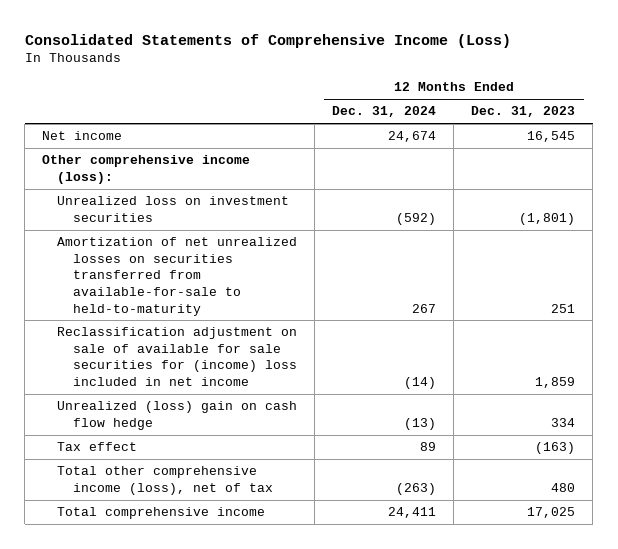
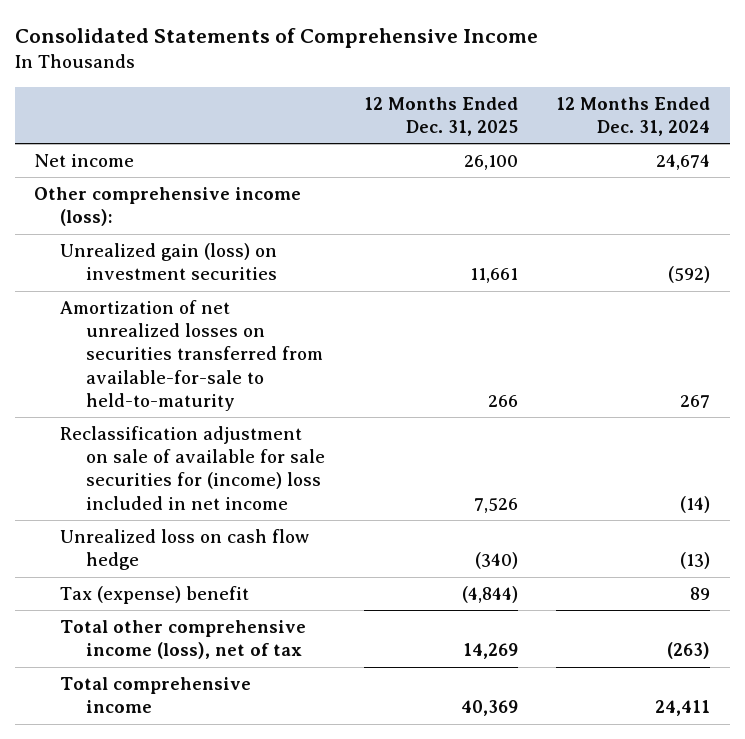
[24,33,511,48] Consolidated Statements of Comprehensive Income (Loss) -> [14,28,538,49] Consolidated Statements of Comprehensive Income
[471,106,576,118] Dec. 31, 2023 -> none
none -> [363,96,518,136] 12 Months Ended Dec. 31, 2025
[57,196,290,222] Unrealized loss on investment securities -> [60,243,278,281] Unrealized gain (loss) on investment securities
[57,401,298,430] Unrealized (loss) gain on cash flow hedge -> [60,529,310,571] Unrealized loss on cash flow hedge
[57,442,138,452] Tax effect -> [60,586,250,605] Tax (expense) benefit

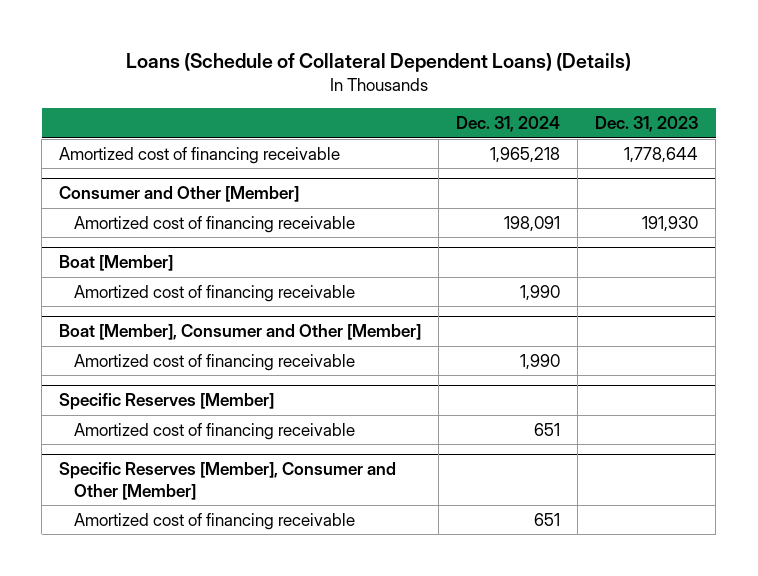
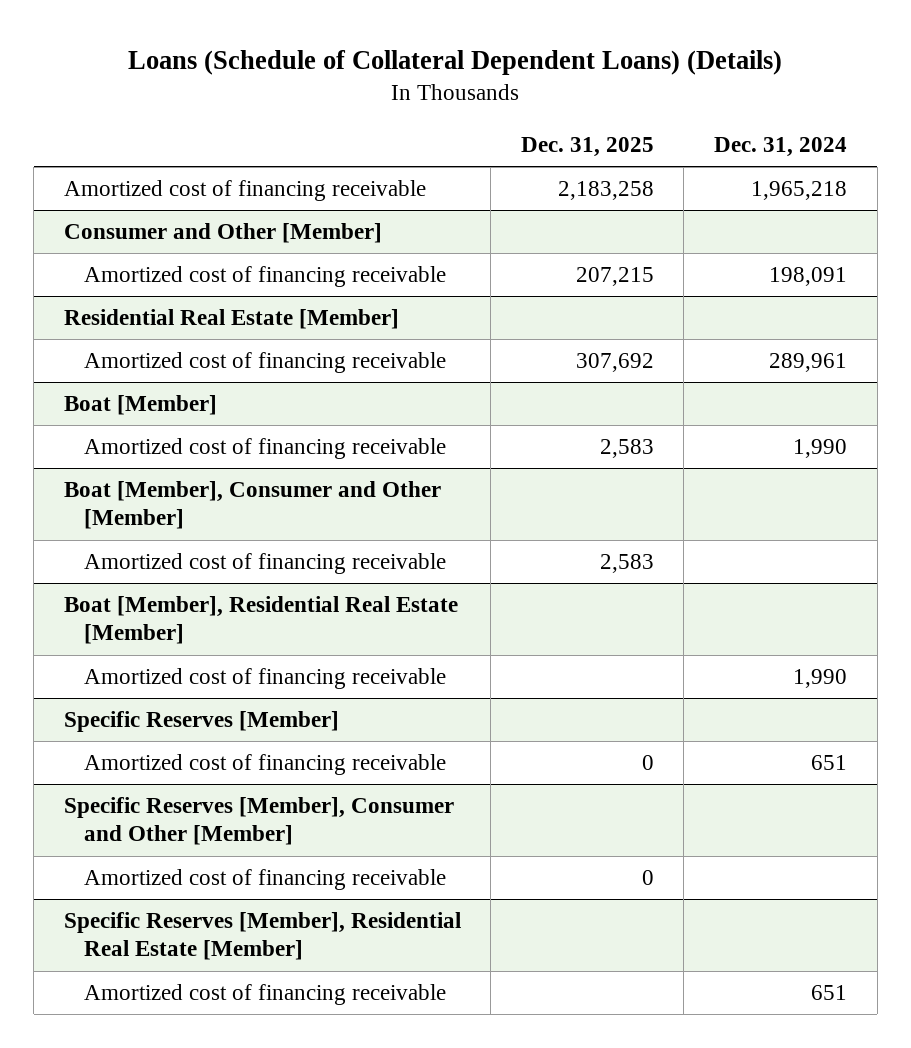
[595,116,699,133] Dec. 31, 2023 -> none
none -> [520,137,654,158] Dec. 31, 2025
none -> [63,309,399,330] Residential Real Estate [Member]
none -> [83,352,446,374] Amortized cost of financing receivable
none -> [83,553,446,575] Amortized cost of financing receivable
none -> [63,596,458,645] Boat [Member], Residential Real Estate [Member]
none -> [83,869,446,891] Amortized cost of financing receivable
none -> [63,912,461,961] Specific Reserves [Member], Residential Real Estate [Member]

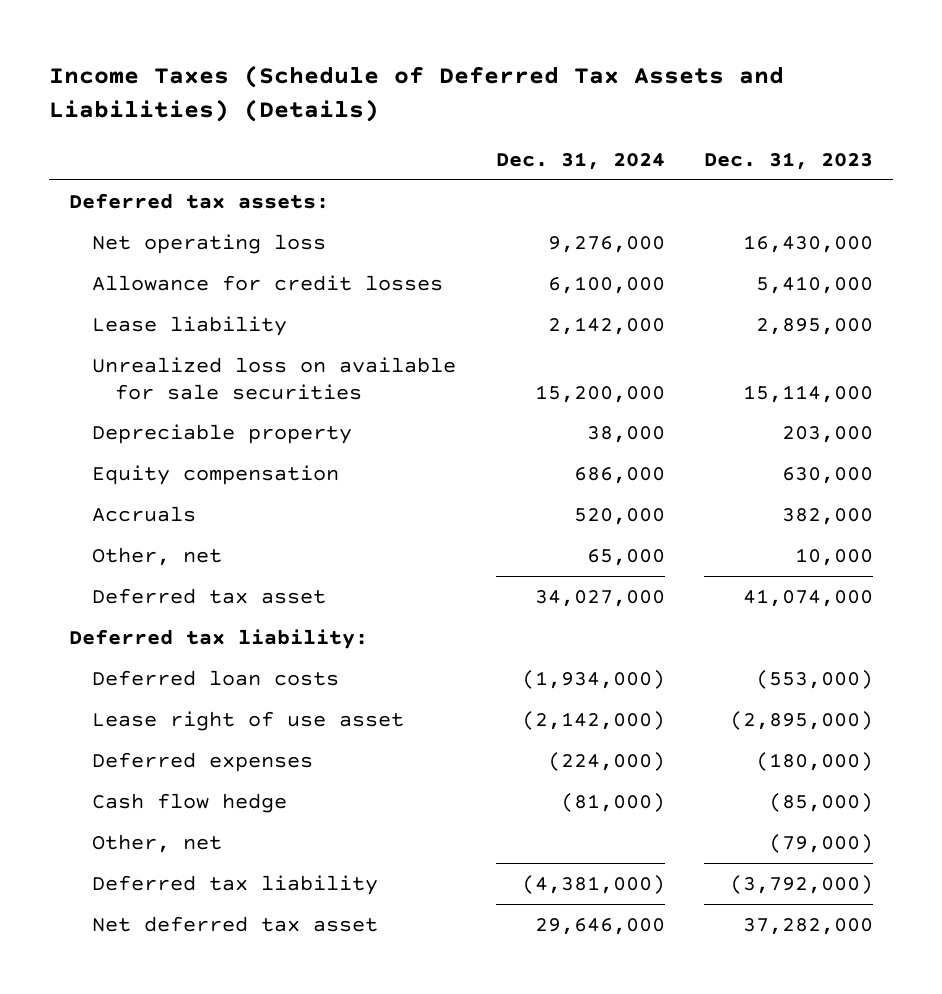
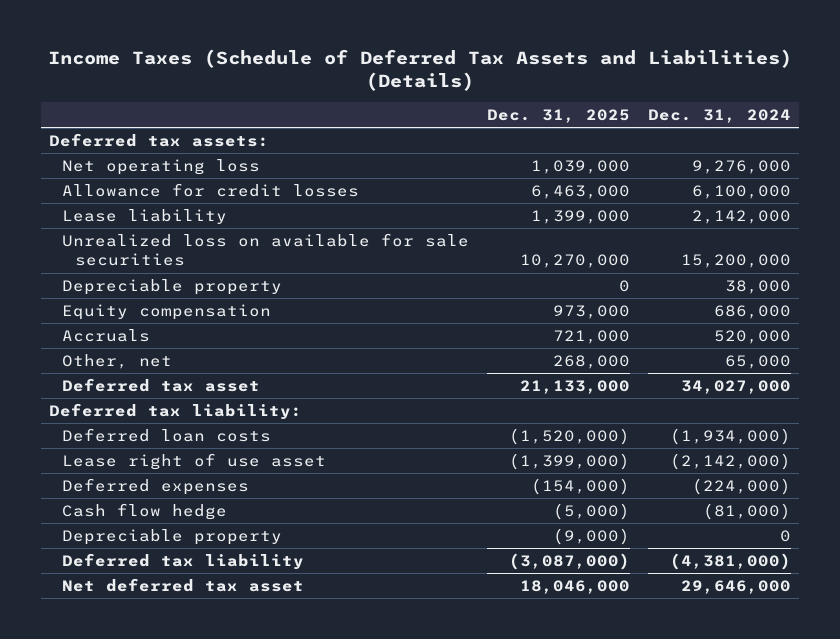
[704,151,874,170] Dec. 31, 2023 -> none
none -> [486,109,630,124] Dec. 31, 2025
[92,833,223,853] Other, net -> none
none -> [61,528,282,545] Depreciable property

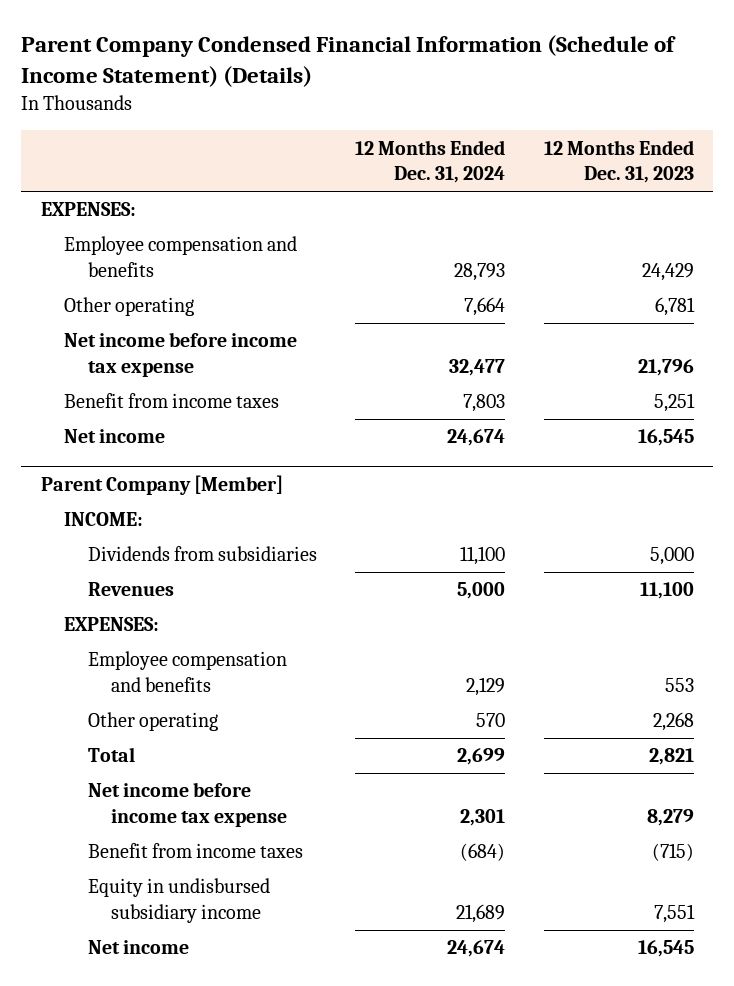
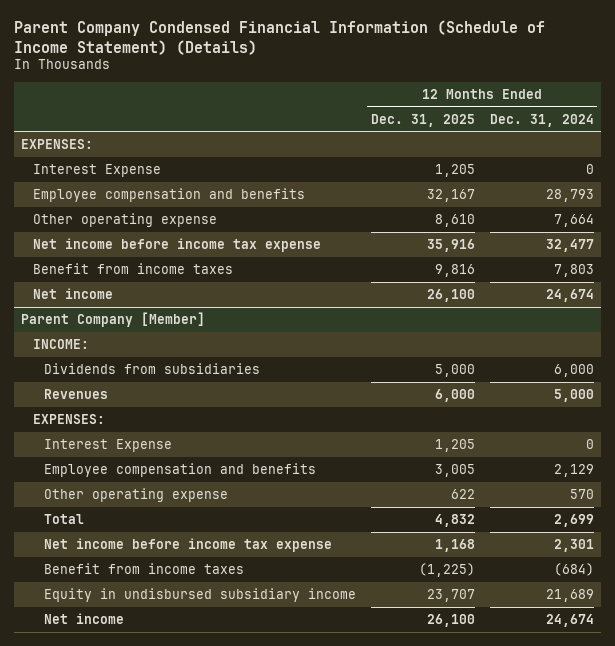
[543,139,694,184] 12 Months Ended Dec. 31, 2023 -> none
none -> [370,113,475,127] Dec. 31, 2025
none -> [32,163,161,177] Interest Expense
[64,297,195,317] Other operating -> [32,212,217,227] Other operating expense
[460,546,506,566] 11,100 -> [553,363,594,377] 6,000
none -> [44,438,173,452] Interest Expense
[87,712,218,732] Other operating -> [44,487,229,502] Other operating expense

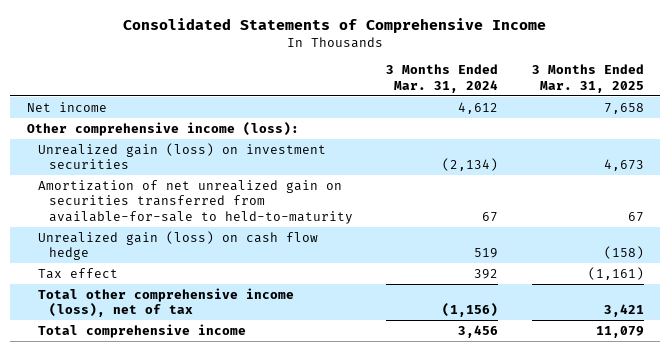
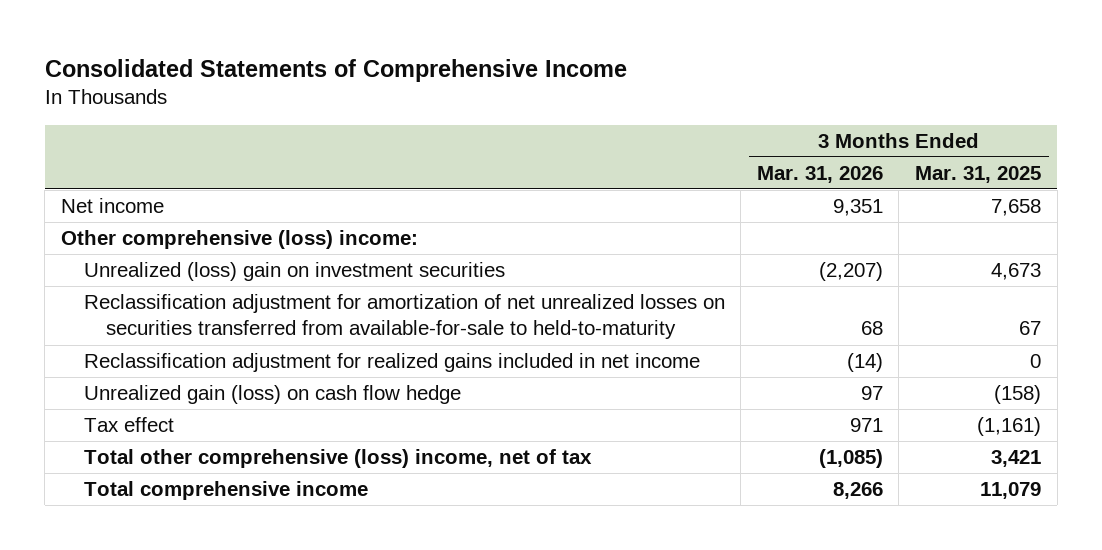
[386,63,499,93] 3 Months Ended Mar. 31, 2024 -> none
none -> [756,165,883,183] Mar. 31, 2026
[26,121,299,136] Other comprehensive income (loss): -> [60,230,418,250] Other comprehensive (loss) income:
[37,142,326,170] Unrealized gain (loss) on investment securities -> [83,262,505,282] Unrealized (loss) gain on investment securities
[37,179,353,225] Amortization of net unrealized gain on securities transferred from available-for-sale to held-to-maturity -> [83,294,725,340] Reclassification adjustment for amortization of net unrealized losses on securities transferred from available-for-sale to held-to-maturity
none -> [83,353,700,373] Reclassification adjustment for realized gains included in net income
[37,287,294,318] Total other comprehensive income (loss), net of tax -> [83,449,592,469] Total other comprehensive (loss) income, net of tax

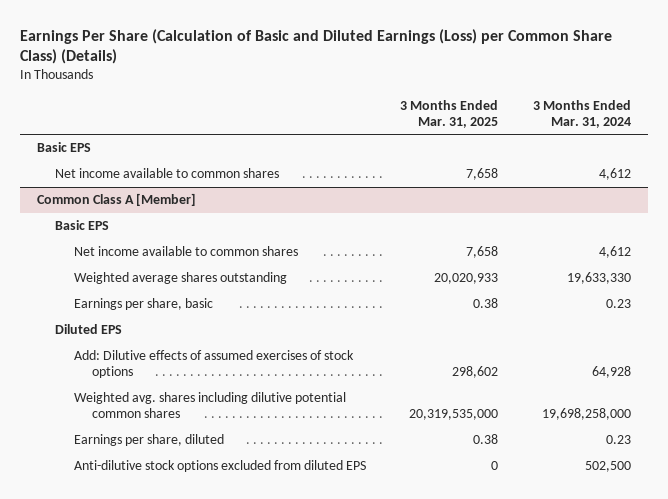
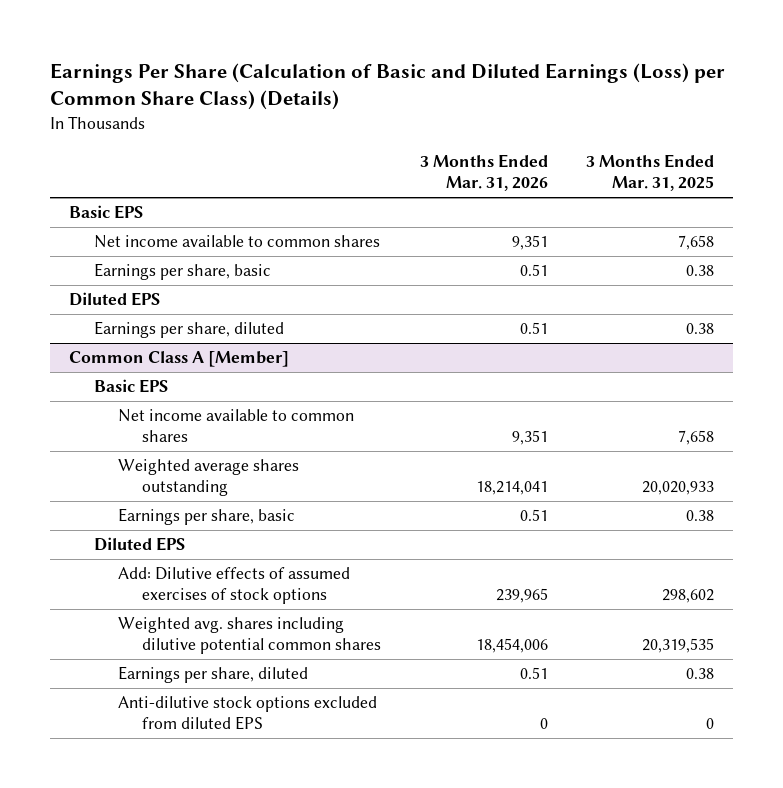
[532,99,631,128] 3 Months Ended Mar. 31, 2024 -> none
none -> [419,154,548,192] 3 Months Ended Mar. 31, 2026
none -> [93,263,271,281] Earnings per share, basic
none -> [69,292,161,307] Diluted EPS
none -> [93,321,284,339] Earnings per share, diluted
[409,409,499,421] 20,319,535,000 -> [641,638,714,654] 20,319,535

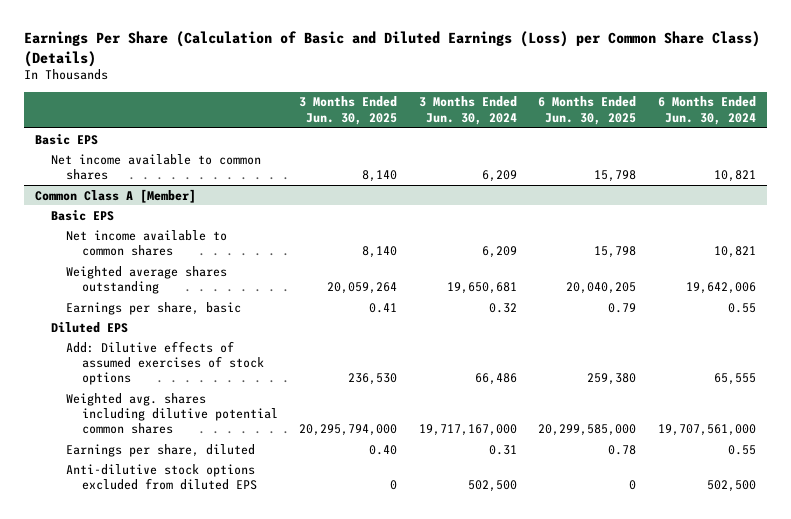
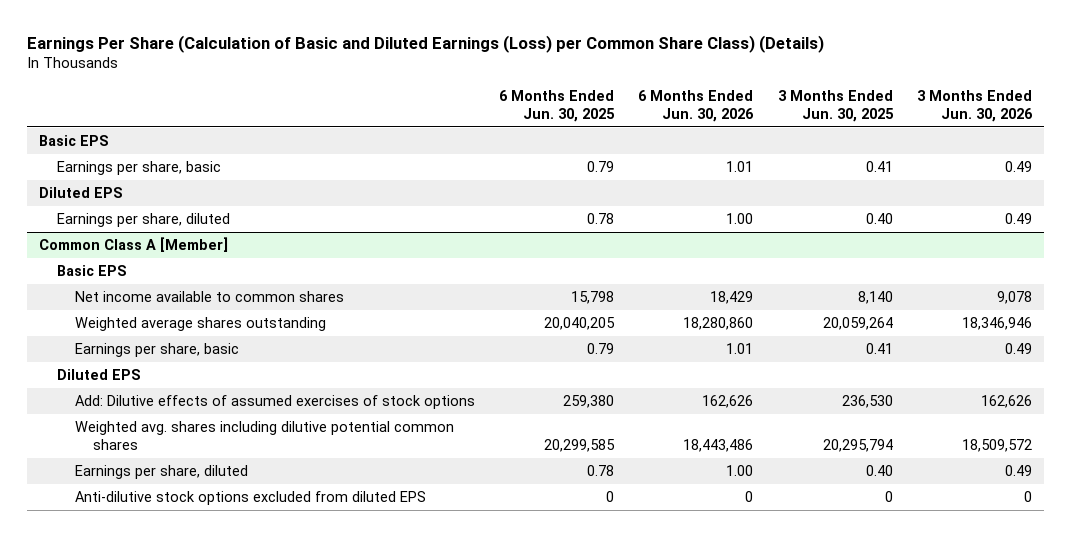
[418,96,517,125] 3 Months Ended Jun. 30, 2024 -> none
[658,96,757,125] 6 Months Ended Jun. 30, 2024 -> none
none -> [638,89,755,122] 6 Months Ended Jun. 30, 2026
none -> [916,89,1033,122] 3 Months Ended Jun. 30, 2026
[50,153,261,181] Net income available to common shares -> none
none -> [56,160,221,175] Earnings per share, basic
none -> [38,186,123,198] Diluted EPS
none -> [56,212,230,227] Earnings per share, diluted
[299,424,398,437] 20,295,794,000 -> [822,439,893,453] 20,295,794
[538,424,637,437] 20,299,585,000 -> [544,439,616,453] 20,299,585

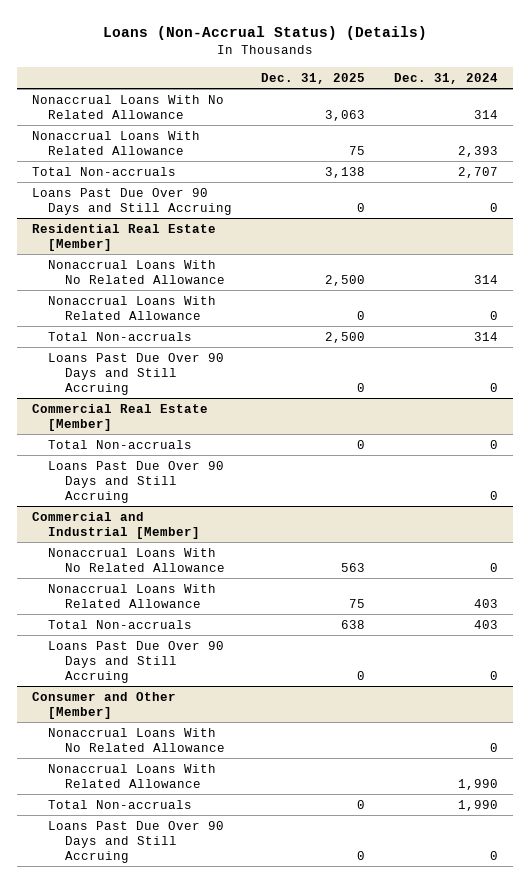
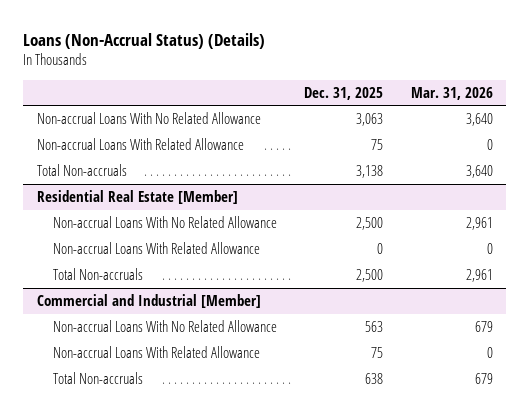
[394,72,499,84] Dec. 31, 2024 -> none
none -> [410,86,493,100] Mar. 31, 2026
[32,94,225,119] Nonaccrual Loans With No Related Allowance -> [36,111,261,124] Non-accrual Loans With No Related Allowance
[32,130,201,155] Nonaccrual Loans With Related Allowance -> [36,137,244,150] Non-accrual Loans With Related Allowance
[32,187,233,215] Loans Past Due Over 90 Days and Still Accruing -> none
[48,259,225,284] Nonaccrual Loans With No Related Allowance -> [53,215,278,228] Non-accrual Loans With No Related Allowance
[48,295,217,320] Nonaccrual Loans With Related Allowance -> [53,241,261,254] Non-accrual Loans With Related Allowance
[48,352,225,395] Loans Past Due Over 90 Days and Still Accruing -> none
[32,403,209,431] Commercial Real Estate [Member] -> none
[48,439,193,449] Total Non-accruals -> none
[48,460,225,503] Loans Past Due Over 90 Days and Still Accruing -> none
[48,547,225,572] Nonaccrual Loans With No Related Allowance -> [53,319,278,332] Non-accrual Loans With No Related Allowance
[48,583,217,608] Nonaccrual Loans With Related Allowance -> [53,345,261,358] Non-accrual Loans With Related Allowance
[48,640,225,683] Loans Past Due Over 90 Days and Still Accruing -> none
[32,691,177,719] Consumer and Other [Member] -> none
[48,727,225,752] Nonaccrual Loans With No Related Allowance -> none
[48,763,217,788] Nonaccrual Loans With Related Allowance -> none
[48,799,193,809] Total Non-accruals -> none
[48,820,225,863] Loans Past Due Over 90 Days and Still Accruing -> none

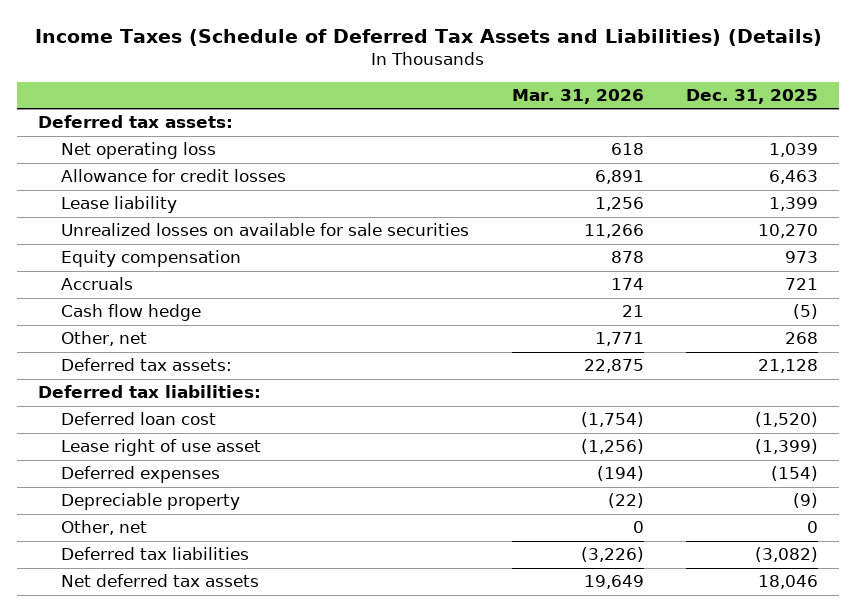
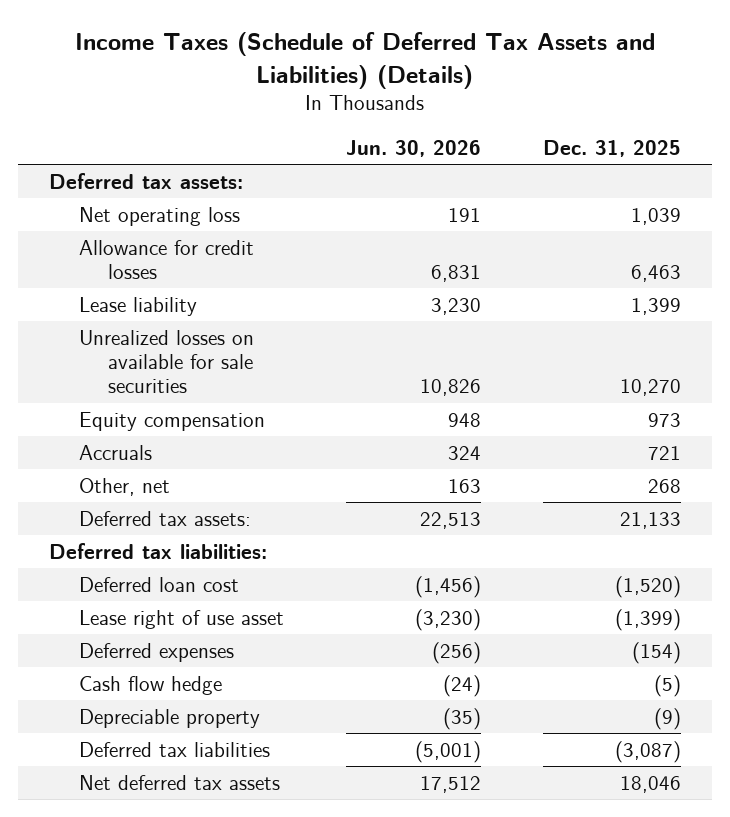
[511,89,644,105] Mar. 31, 2026 -> none
none -> [345,139,481,157] Jun. 30, 2026
[758,359,819,374] 21,128 -> [619,511,681,529] 21,133
[61,304,202,322] Cash flow hedge -> [78,675,222,695] Cash flow hedge
[61,520,148,536] Other, net -> none
[755,547,819,563] (3,082) -> [614,740,681,763] (3,087)

